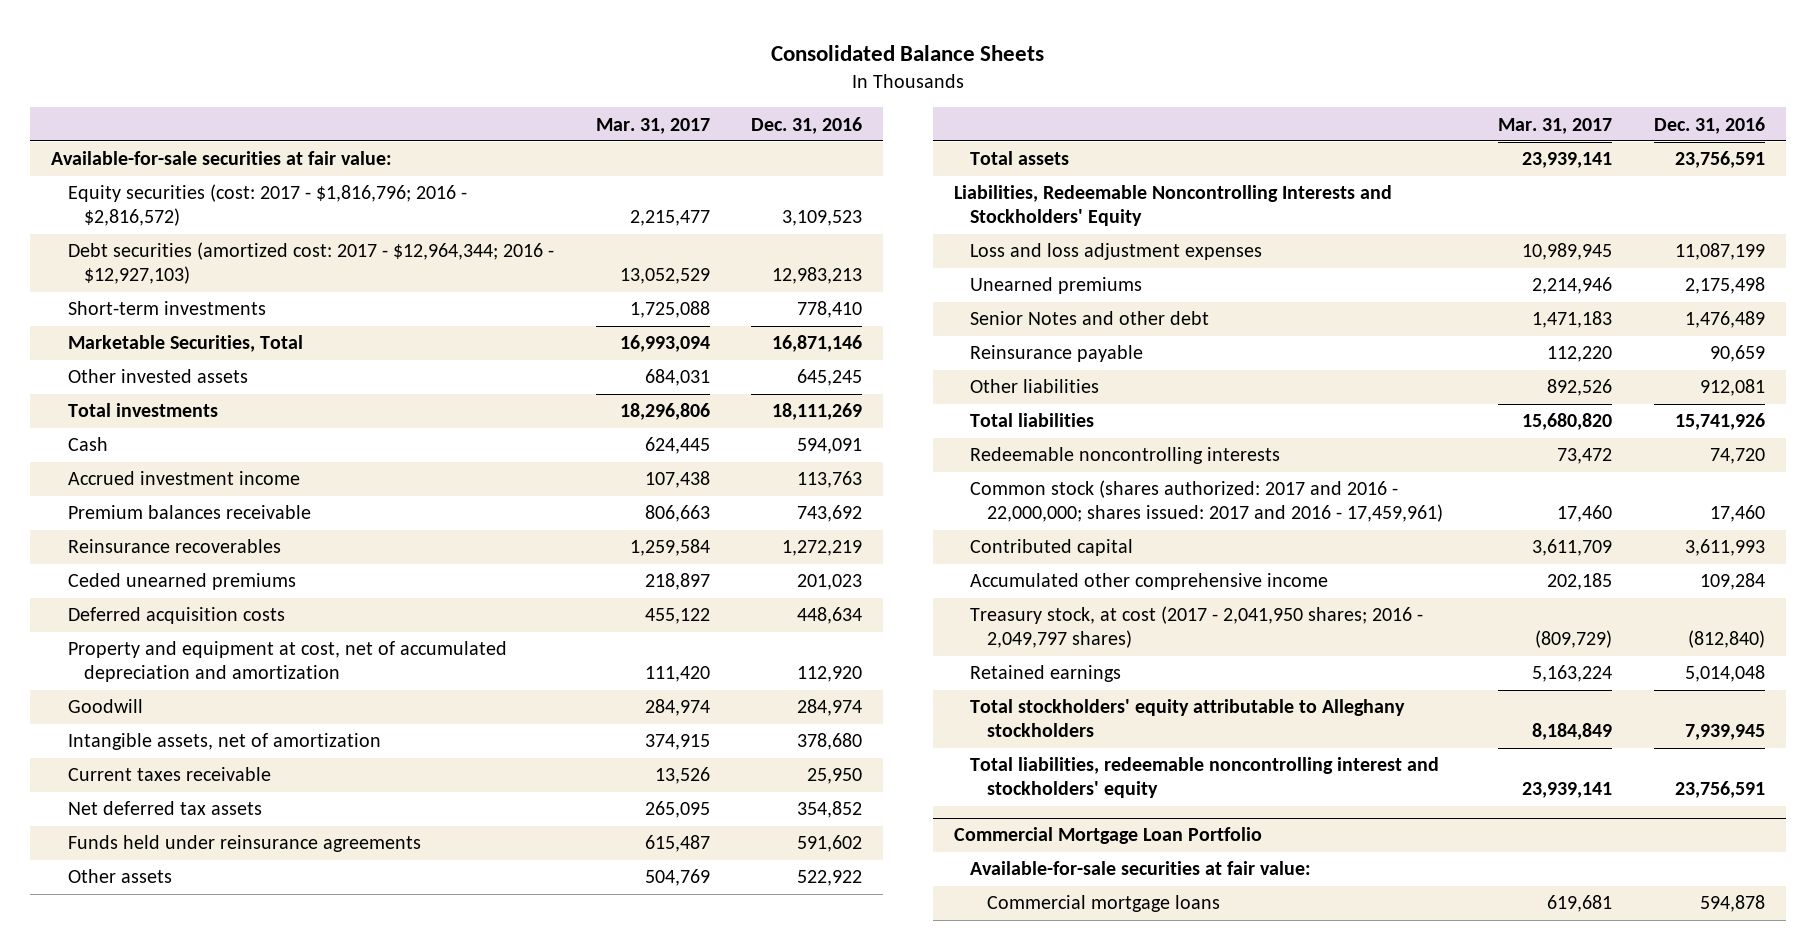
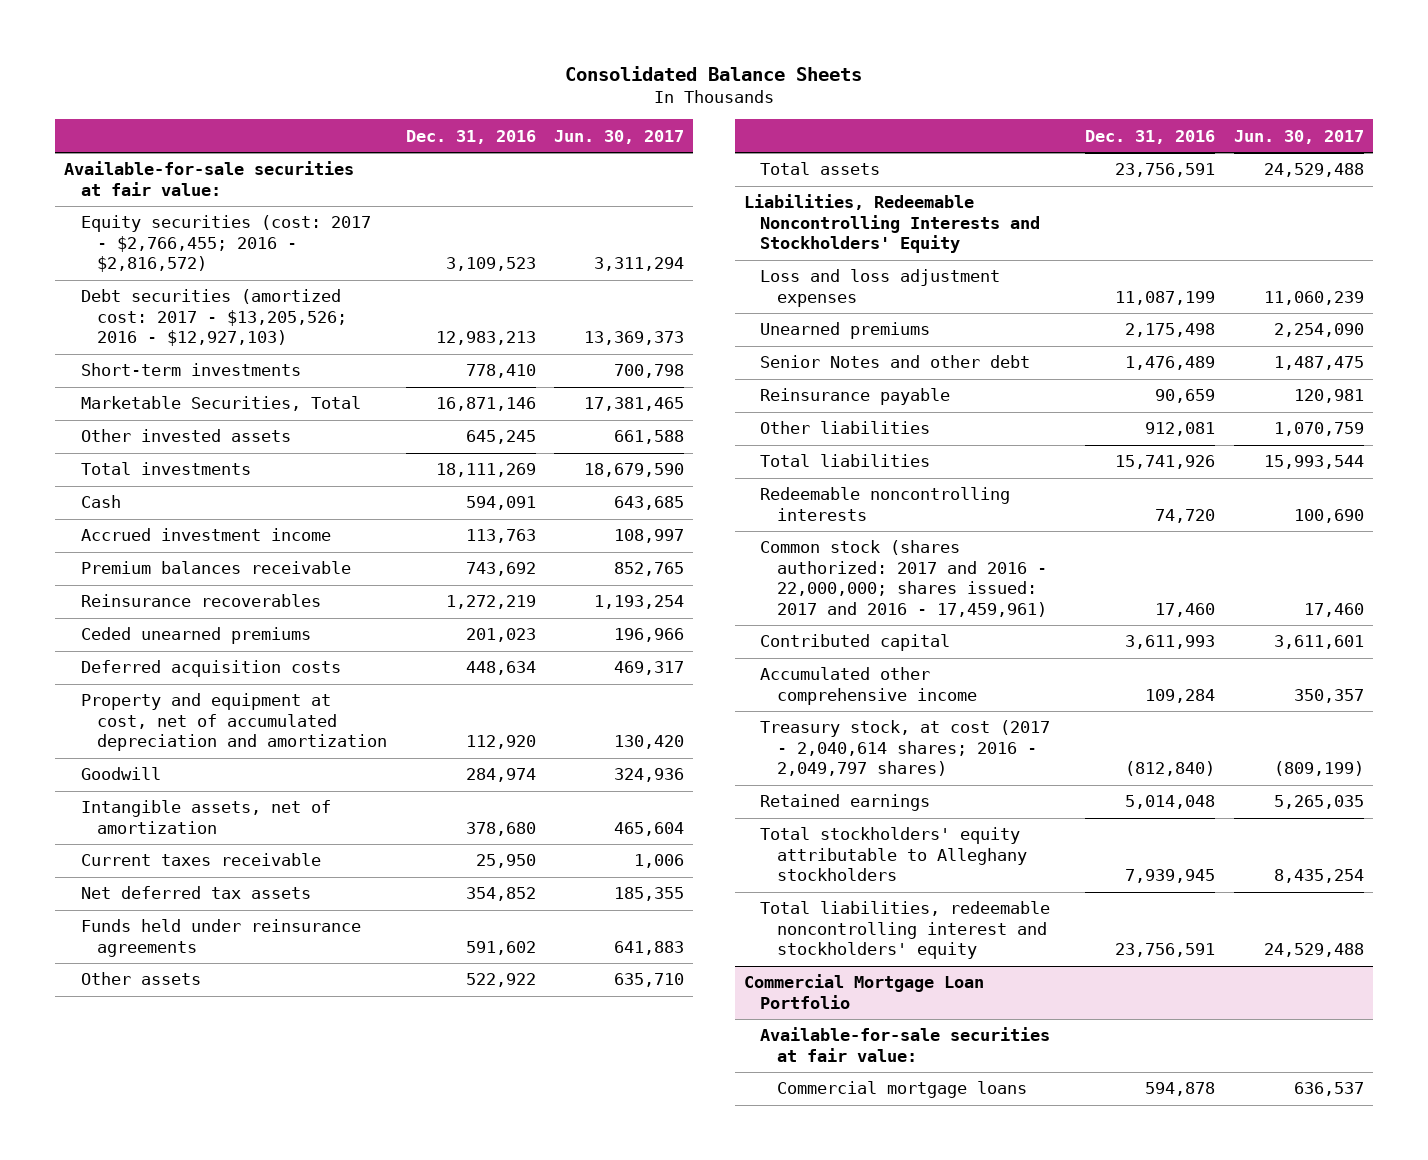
[595,117,710,134] Mar. 31, 2017 -> none
none -> [554,129,685,144] Jun. 30, 2017
[67,184,467,227] Equity securities (cost: 2017 - $1,816,796; 2016 - $2,816,572) -> [80,215,371,273] Equity securities (cost: 2017 - $2,766,455; 2016 - $2,816,572)
[67,242,554,285] Debt securities (amortized cost: 2017 - $12,964,344; 2016 - $12,927,103) -> [80,289,348,347] Debt securities (amortized cost: 2017 - $13,205,526; 2016 - $12,927,103)
[970,606,1424,649] Treasury stock, at cost (2017 - 2,041,950 shares; 2016 - 2,049,797 shares) -> [760,720,1051,777] Treasury stock, at cost (2017 - 2,040,614 shares; 2016 - 2,049,797 shares)

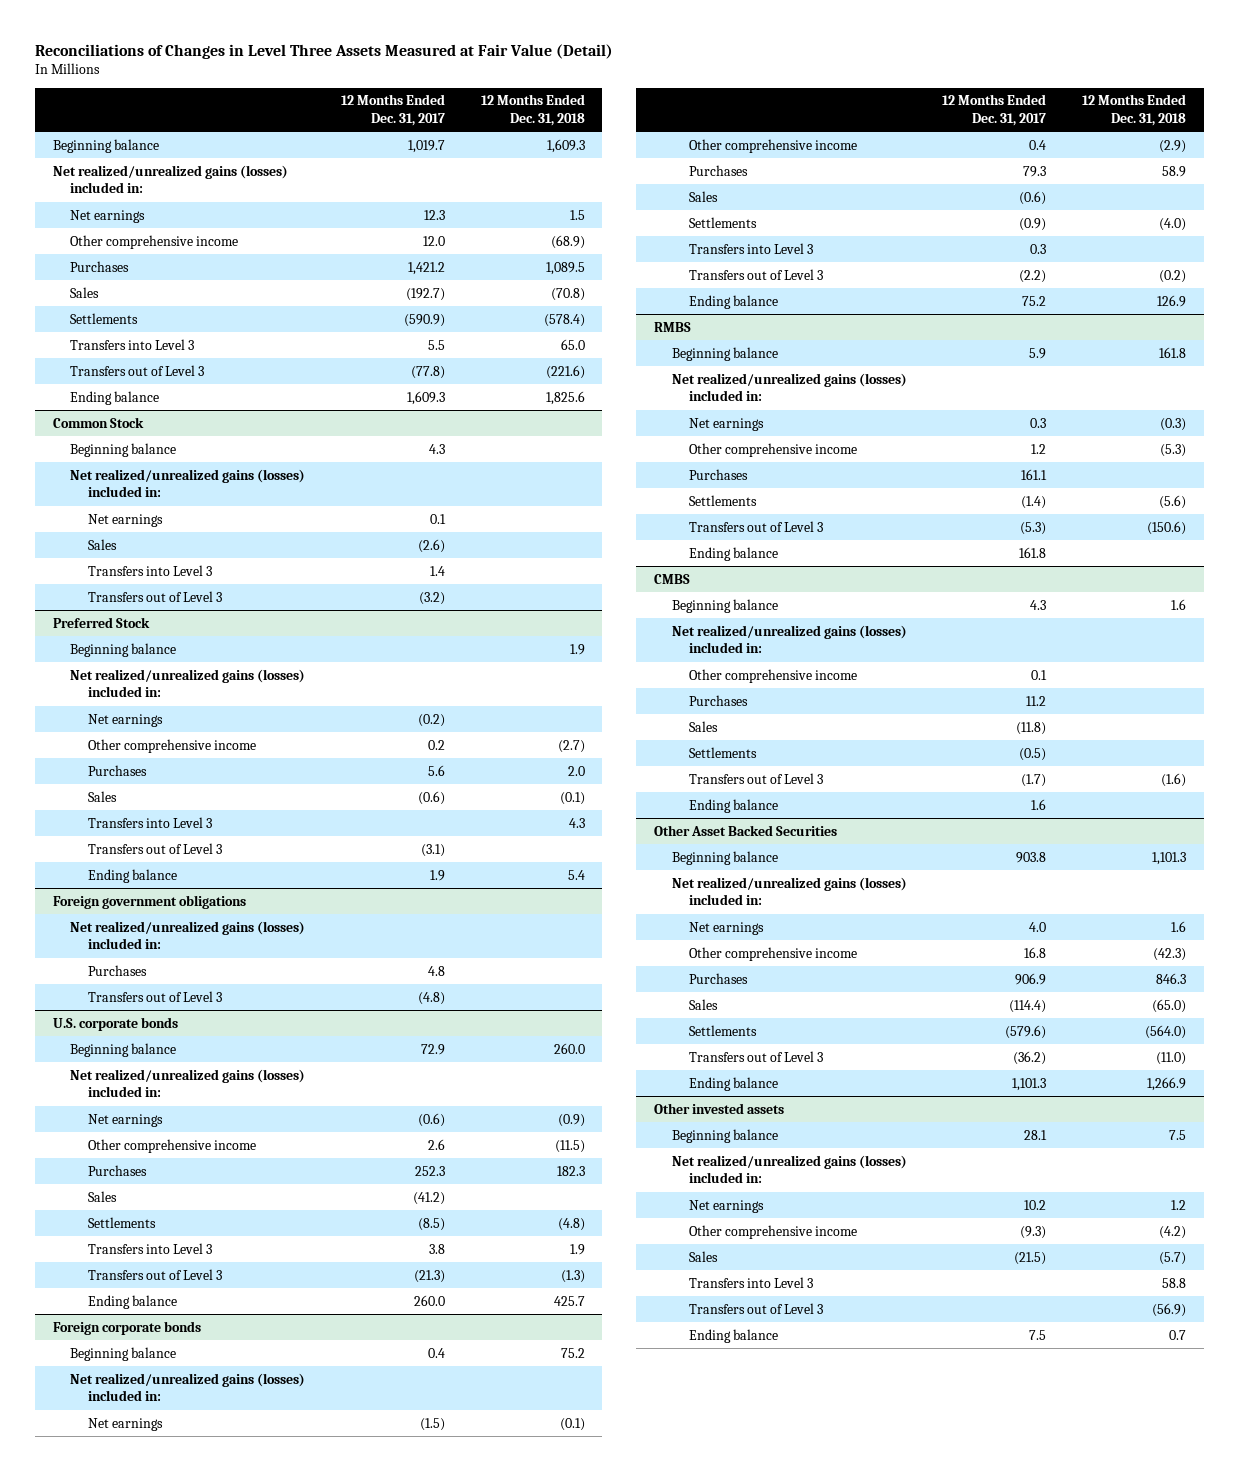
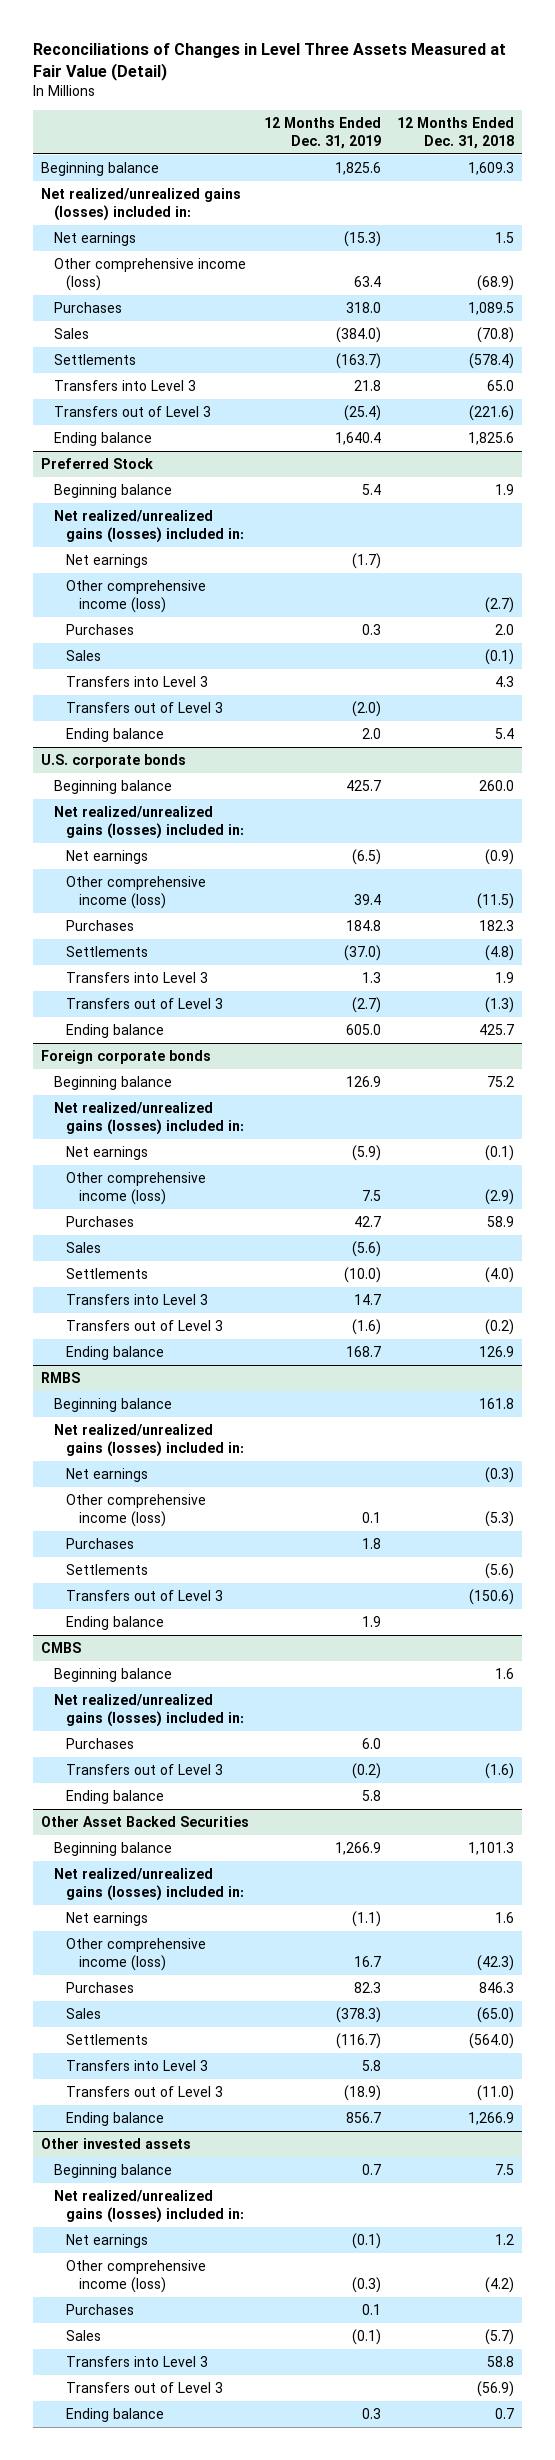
[340,94,445,126] 12 Months Ended Dec. 31, 2017 -> none
none -> [264,116,382,149] 12 Months Ended Dec. 31, 2019
[70,234,239,249] Other comprehensive income -> [53,258,246,291] Other comprehensive income (loss)
[52,416,144,428] Common Stock -> none
[70,442,177,457] Beginning balance -> none
[70,468,306,498] Net realized/unrealized gains (losses) included in: -> none
[88,513,164,527] Net earnings -> none
[88,538,118,550] Sales -> none
[88,564,213,576] Transfers into Level 3 -> none
[88,590,223,602] Transfers out of Level 3 -> none
[88,738,257,753] Other comprehensive income -> [66,580,207,613] Other comprehensive income (loss)
[52,894,246,909] Foreign government obligations -> none
[70,920,306,950] Net realized/unrealized gains (losses) included in: -> none
[88,964,148,976] Purchases -> none
[88,990,223,1002] Transfers out of Level 3 -> none
[88,1138,257,1153] Other comprehensive income -> [66,876,207,909] Other comprehensive income (loss)
[88,1190,118,1202] Sales -> none
[689,138,858,153] Other comprehensive income -> [66,1172,207,1205] Other comprehensive income (loss)
[689,442,858,457] Other comprehensive income -> [66,1494,207,1527] Other comprehensive income (loss)
[689,668,858,683] Other comprehensive income -> none
[689,720,719,732] Sales -> none
[689,746,758,758] Settlements -> none
[689,946,858,961] Other comprehensive income -> [66,1938,207,1971] Other comprehensive income (loss)
none -> [66,2060,209,2072] Transfers into Level 3
[689,1224,858,1239] Other comprehensive income -> [66,2260,207,2293] Other comprehensive income (loss)
none -> [66,2304,135,2316] Purchases

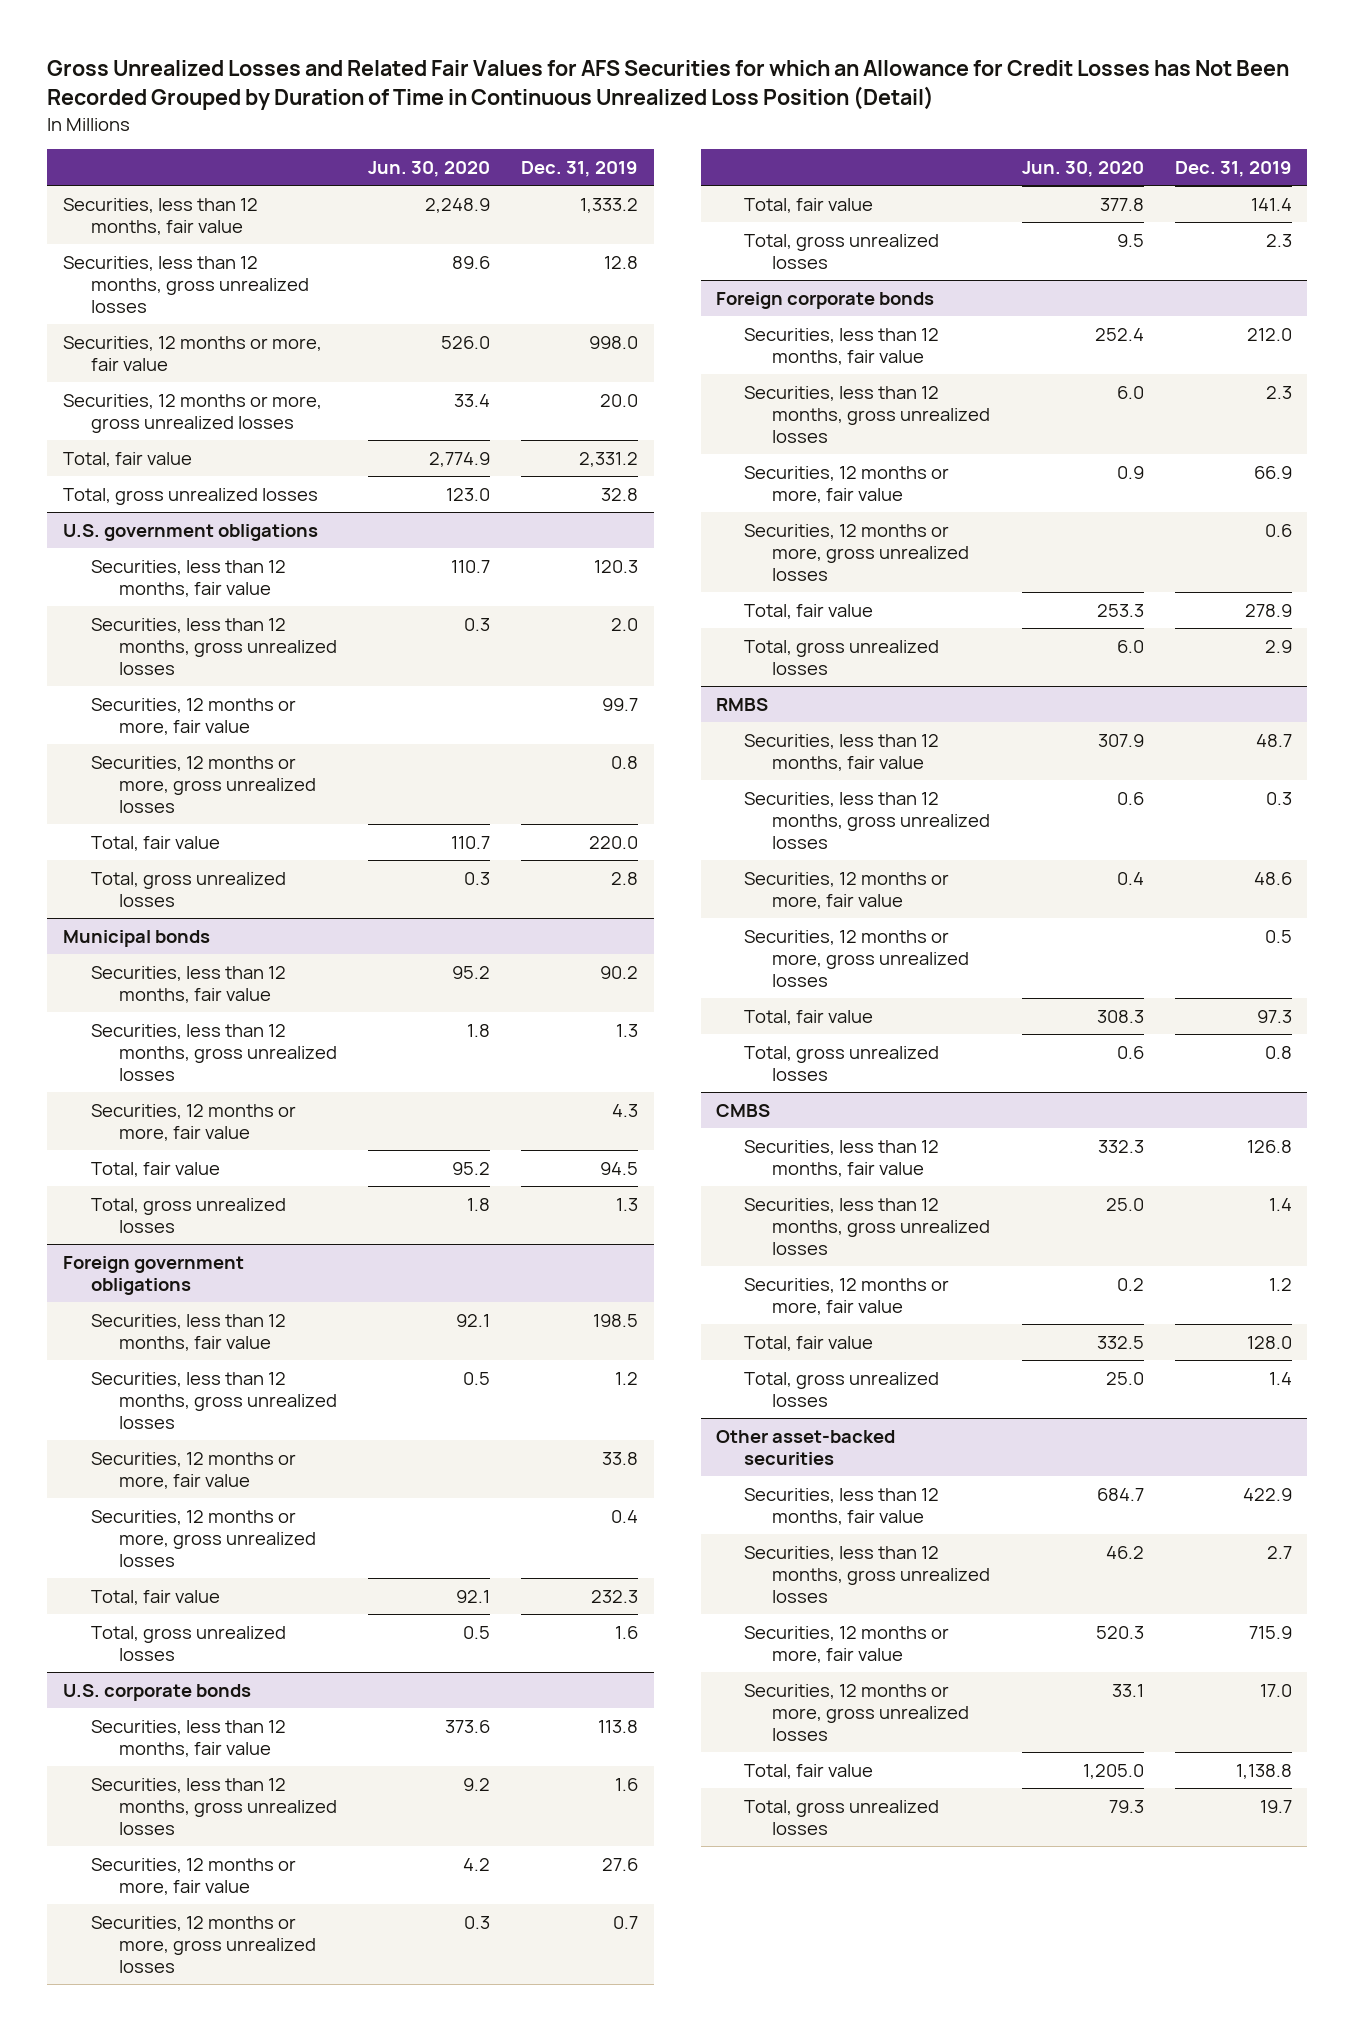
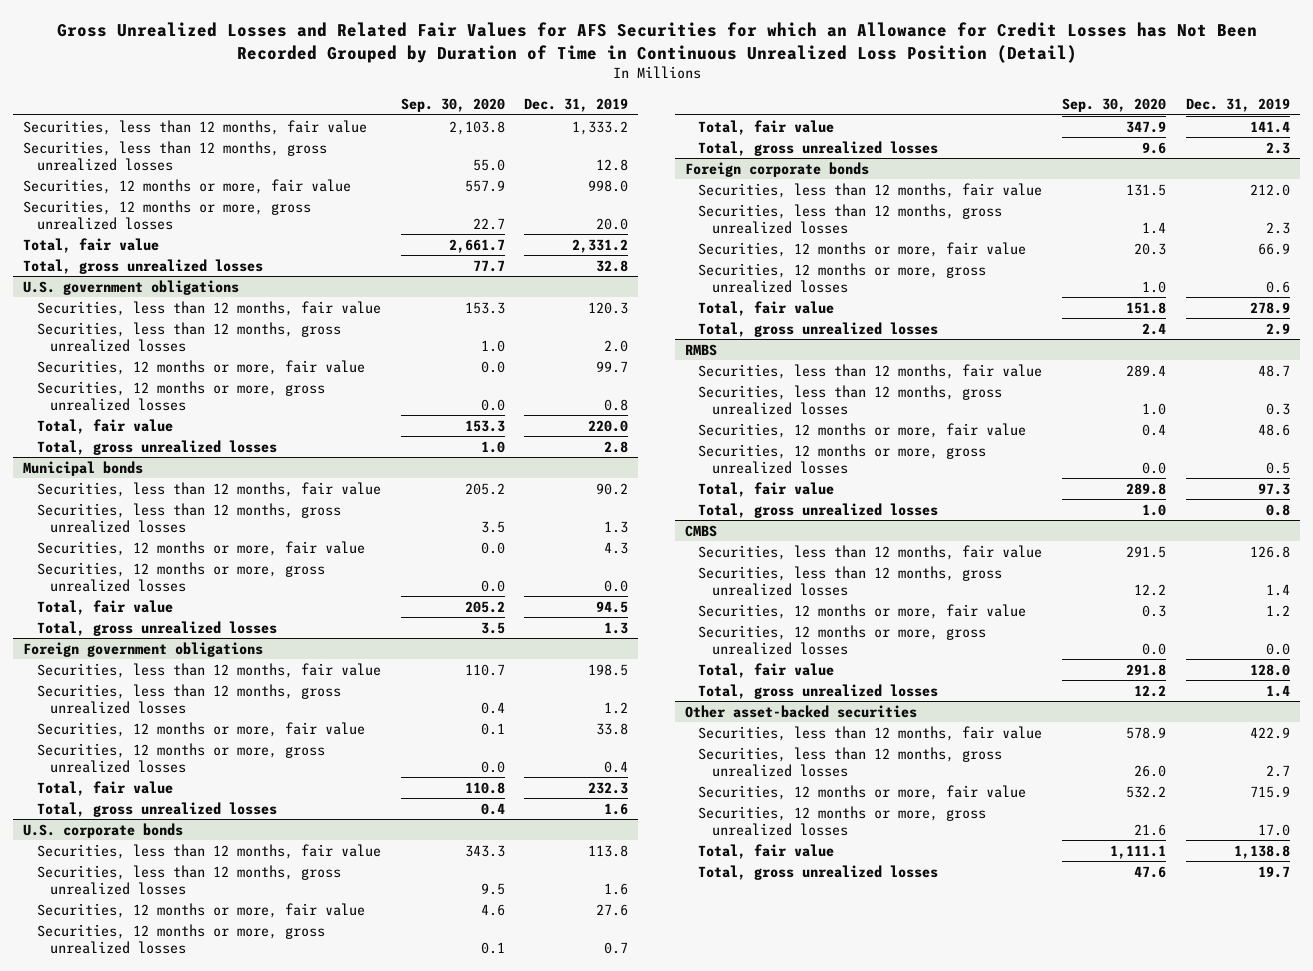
[368,161,491,178] Jun. 30, 2020 -> none
none -> [400,97,505,112] Sep. 30, 2020
none -> [36,561,325,592] Securities, 12 months or more, gross unrealized losses
none -> [698,624,987,655] Securities, 12 months or more, gross unrealized losses

